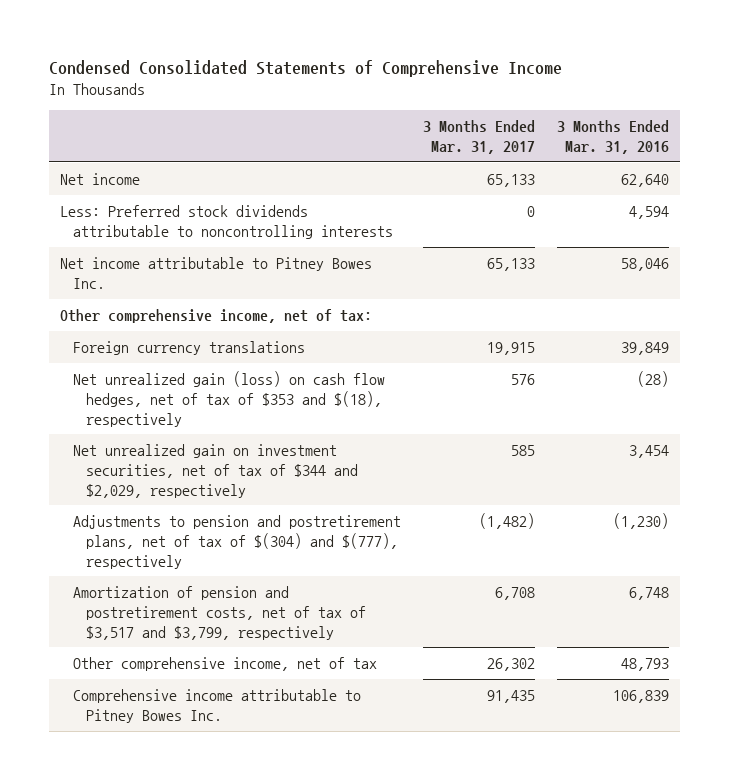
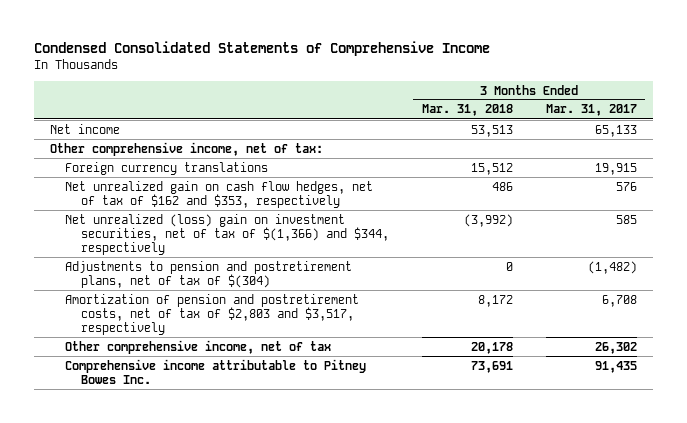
[557,120,670,154] 3 Months Ended Mar. 31, 2016 -> none
none -> [421,104,513,117] Mar. 31, 2018
[60,204,394,239] Less: Preferred stock dividends attributable to noncontrolling interests -> none
[60,256,373,289] Net income attributable to Pitney Bowes Inc. -> none
[73,370,386,427] Net unrealized gain (loss) on cash flow hedges, net of tax of $353 and $(18), respectively -> [65,180,374,208] Net unrealized gain on cash flow hedges, net of tax of $162 and $353, respectively
[73,443,359,498] Net unrealized gain on investment securities, net of tax of $344 and $2,029, respectively -> [65,213,389,256] Net unrealized (loss) gain on investment securities, net of tax of $(1,366) and $344, respectively
[73,514,402,569] Adjustments to pension and postretirement plans, net of tax of $(304) and $(777), respectively -> [65,260,353,288] Adjustments to pension and postretirement plans, net of tax of $(304)
[73,585,367,640] Amortization of pension and postretirement costs, net of tax of $3,517 and $3,799, respectively -> [65,293,360,336] Amortization of pension and postretirement costs, net of tax of $2,803 and $3,517, respectively

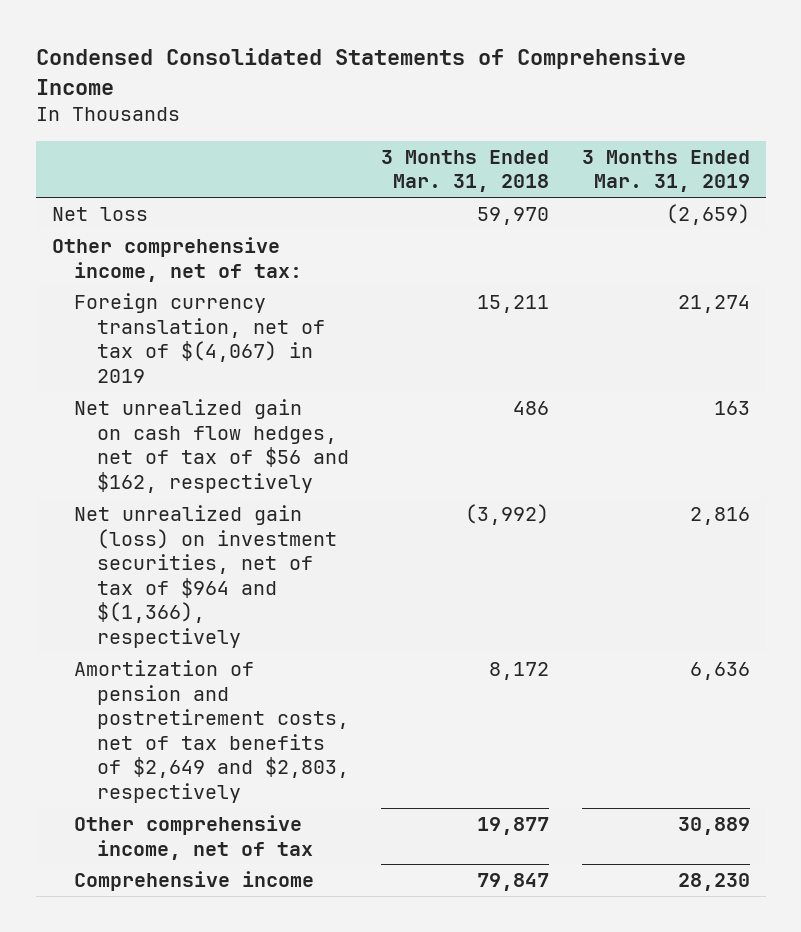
[545,104,637,117] Mar. 31, 2017 -> none
none -> [581,149,750,193] 3 Months Ended Mar. 31, 2019
[50,123,121,134] Net income -> [51,206,148,221] Net loss
[470,124,513,137] 53,513 -> [477,206,550,225] 59,970
[65,260,353,288] Adjustments to pension and postretirement plans, net of tax of $(304) -> none
[65,161,269,175] Foreign currency translations -> [74,292,326,383] Foreign currency translation, net of tax of $(4,067) in 2019
[470,162,513,175] 15,512 -> [477,294,550,313] 15,211
[65,180,374,208] Net unrealized gain on cash flow hedges, net of tax of $162 and $353, respectively -> [74,398,350,493] Net unrealized gain on cash flow hedges, net of tax of $56 and $162, respectively
[65,213,389,256] Net unrealized (loss) gain on investment securities, net of tax of $(1,366) and $344, respectively -> [74,504,338,648] Net unrealized gain (loss) on investment securities, net of tax of $964 and $(1,366), respectively
[65,293,360,336] Amortization of pension and postretirement costs, net of tax of $2,803 and $3,517, respectively -> [74,659,350,803] Amortization of pension and postretirement costs, net of tax benefits of $2,649 and $2,803, respectively
[470,341,513,354] 20,178 -> [477,816,550,835] 19,877
[65,358,367,384] Comprehensive income attributable to Pitney Bowes Inc. -> [74,870,315,891] Comprehensive income
[470,360,513,373] 73,691 -> [477,872,550,891] 79,847

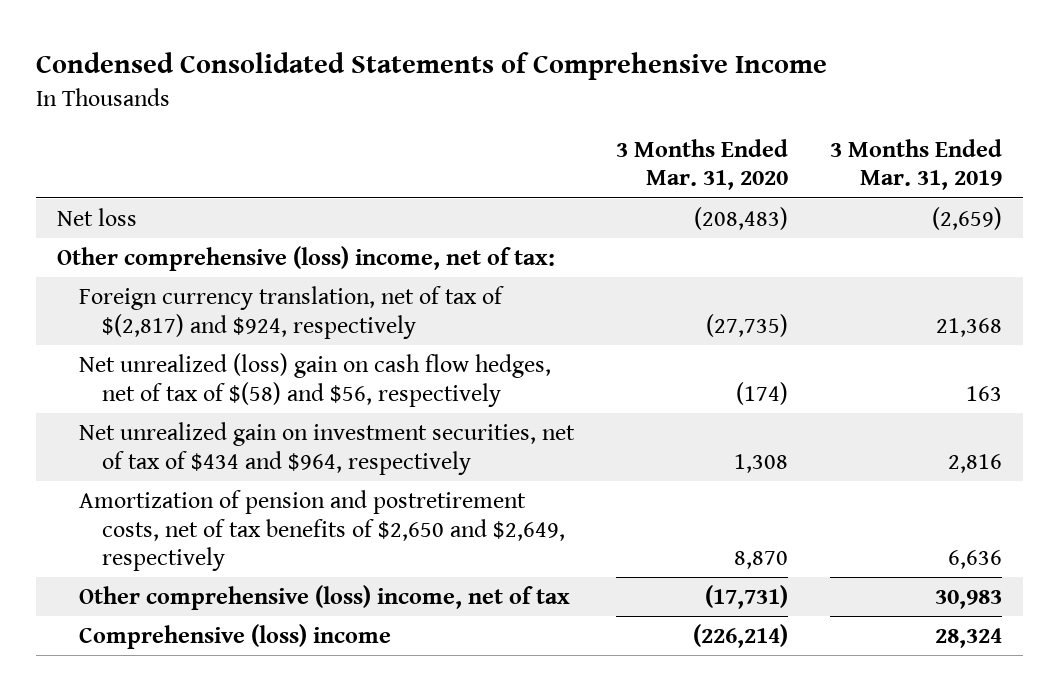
[381,149,550,193] 3 Months Ended Mar. 31, 2018 -> none
none -> [616,138,789,191] 3 Months Ended Mar. 31, 2020
[51,236,303,282] Other comprehensive income, net of tax: -> [56,246,555,272] Other comprehensive (loss) income, net of tax:
[74,292,326,383] Foreign currency translation, net of tax of $(4,067) in 2019 -> [79,286,505,339] Foreign currency translation, net of tax of $(2,817) and $924, respectively
[677,294,750,313] 21,274 -> [935,317,1002,337] 21,368
[74,398,350,493] Net unrealized gain on cash flow hedges, net of tax of $56 and $162, respectively -> [79,353,552,407] Net unrealized (loss) gain on cash flow hedges, net of tax of $(58) and $56, respectively
[74,504,338,648] Net unrealized gain (loss) on investment securities, net of tax of $964 and $(1,366), respectively -> [79,422,576,475] Net unrealized gain on investment securities, net of tax of $434 and $964, respectively
[74,659,350,803] Amortization of pension and postretirement costs, net of tax benefits of $2,649 and $2,803, respectively -> [79,490,566,572] Amortization of pension and postretirement costs, net of tax benefits of $2,650 and $2,649, respectively
[74,814,314,860] Other comprehensive income, net of tax -> [79,585,571,611] Other comprehensive (loss) income, net of tax
[677,816,750,835] 30,889 -> [934,590,1002,610] 30,983
[74,870,315,891] Comprehensive income -> [79,624,392,650] Comprehensive (loss) income
[677,872,750,891] 28,230 -> [934,628,1002,649] 28,324

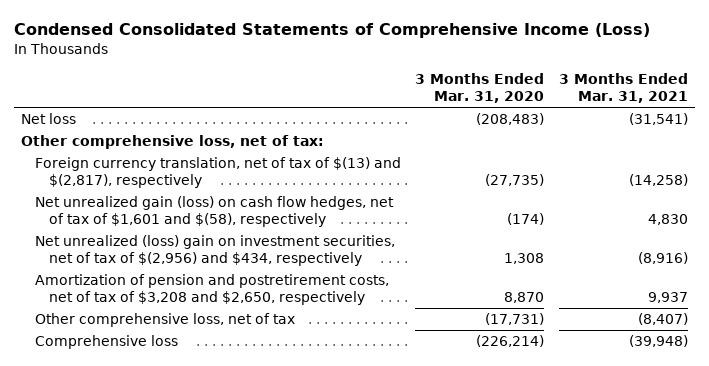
[35,52,827,81] Condensed Consolidated Statements of Comprehensive Income -> [13,23,650,39] Condensed Consolidated Statements of Comprehensive Income (Loss)
[829,138,1002,191] 3 Months Ended Mar. 31, 2019 -> none
none -> [558,72,688,104] 3 Months Ended Mar. 31, 2021
[56,246,555,272] Other comprehensive (loss) income, net of tax: -> [21,134,325,149] Other comprehensive loss, net of tax:
[79,286,505,339] Foreign currency translation, net of tax of $(2,817) and $924, respectively -> [35,156,402,189] Foreign currency translation, net of tax of $(13) and $(2,817), respectively
[79,353,552,407] Net unrealized (loss) gain on cash flow hedges, net of tax of $(58) and $56, respectively -> [35,195,395,228] Net unrealized gain (loss) on cash flow hedges, net of tax of $1,601 and $(58), respectively
[79,422,576,475] Net unrealized gain on investment securities, net of tax of $434 and $964, respectively -> [35,234,396,267] Net unrealized (loss) gain on investment securities, net of tax of $(2,956) and $434, respectively
[79,490,566,572] Amortization of pension and postretirement costs, net of tax benefits of $2,650 and $2,649, respectively -> [35,273,390,306] Amortization of pension and postretirement costs, net of tax of $3,208 and $2,650, respectively
[79,585,571,611] Other comprehensive (loss) income, net of tax -> [35,312,296,327] Other comprehensive loss, net of tax
[79,624,392,650] Comprehensive (loss) income -> [35,334,179,349] Comprehensive loss

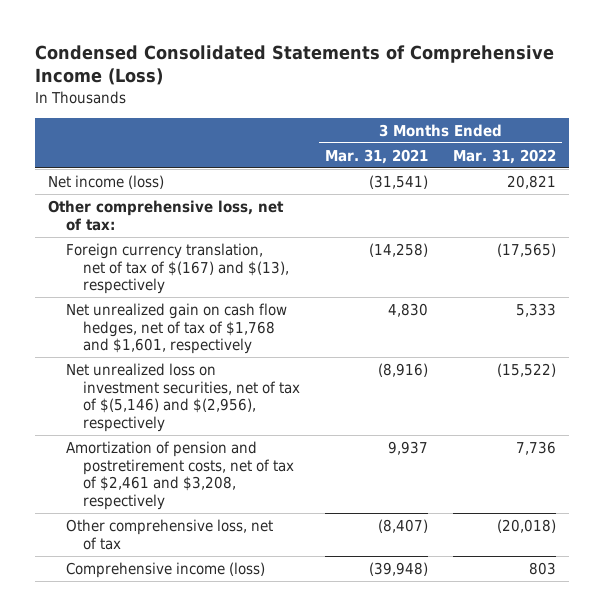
[415,72,545,104] 3 Months Ended Mar. 31, 2020 -> none
none -> [453,148,557,164] Mar. 31, 2022
[21,112,77,124] Net loss -> [47,174,164,189] Net income (loss)
[35,156,402,189] Foreign currency translation, net of tax of $(13) and $(2,817), respectively -> [65,242,290,295] Foreign currency translation, net of tax of $(167) and $(13), respectively
[35,195,395,228] Net unrealized gain (loss) on cash flow hedges, net of tax of $1,601 and $(58), respectively -> [65,302,287,355] Net unrealized gain on cash flow hedges, net of tax of $1,768 and $1,601, respectively
[35,234,396,267] Net unrealized (loss) gain on investment securities, net of tax of $(2,956) and $434, respectively -> [65,362,301,432] Net unrealized loss on investment securities, net of tax of $(5,146) and $(2,956), respectively
[35,273,390,306] Amortization of pension and postretirement costs, net of tax of $3,208 and $2,650, respectively -> [65,440,295,510] Amortization of pension and postretirement costs, net of tax of $2,461 and $3,208, respectively
[35,334,179,349] Comprehensive loss -> [65,561,265,578] Comprehensive income (loss)

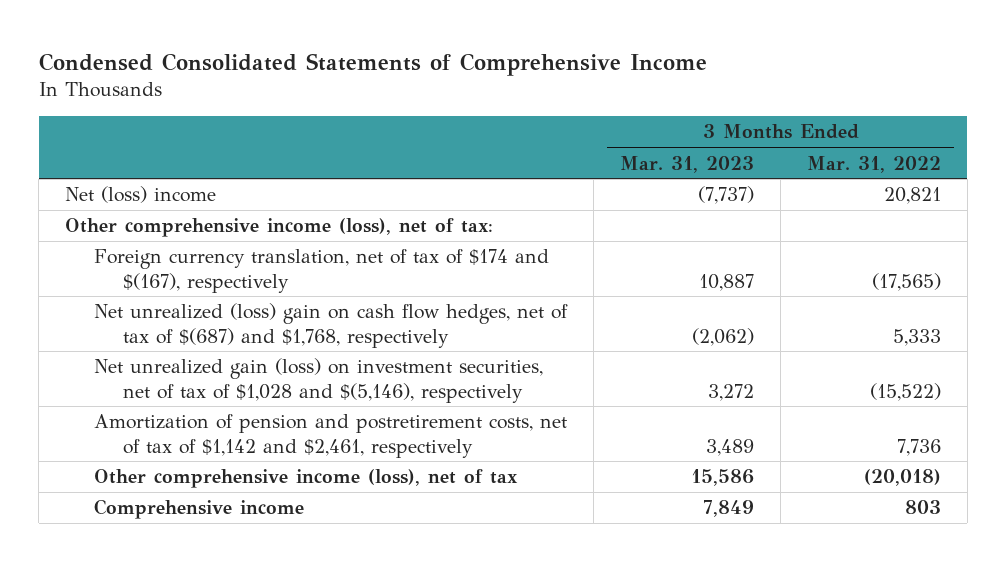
[35,44,555,86] Condensed Consolidated Statements of Comprehensive Income (Loss) -> [38,52,707,76] Condensed Consolidated Statements of Comprehensive Income
[325,148,429,164] Mar. 31, 2021 -> none
none -> [620,155,755,173] Mar. 31, 2023
[47,174,164,189] Net income (loss) -> [65,186,217,204] Net (loss) income
[47,199,284,231] Other comprehensive loss, net of tax: -> [65,218,494,238] Other comprehensive income (loss), net of tax:
[65,242,290,295] Foreign currency translation, net of tax of $(167) and $(13), respectively -> [94,249,550,293] Foreign currency translation, net of tax of $174 and $(167), respectively
[65,302,287,355] Net unrealized gain on cash flow hedges, net of tax of $1,768 and $1,601, respectively -> [94,303,569,348] Net unrealized (loss) gain on cash flow hedges, net of tax of $(687) and $1,768, respectively
[65,362,301,432] Net unrealized loss on investment securities, net of tax of $(5,146) and $(2,956), respectively -> [94,358,544,403] Net unrealized gain (loss) on investment securities, net of tax of $1,028 and $(5,146), respectively
[65,440,295,510] Amortization of pension and postretirement costs, net of tax of $2,461 and $3,208, respectively -> [94,414,568,458] Amortization of pension and postretirement costs, net of tax of $1,142 and $2,461, respectively
[65,518,273,550] Other comprehensive loss, net of tax -> [94,469,519,489] Other comprehensive income (loss), net of tax
[65,561,265,578] Comprehensive income (loss) -> [94,499,305,520] Comprehensive income

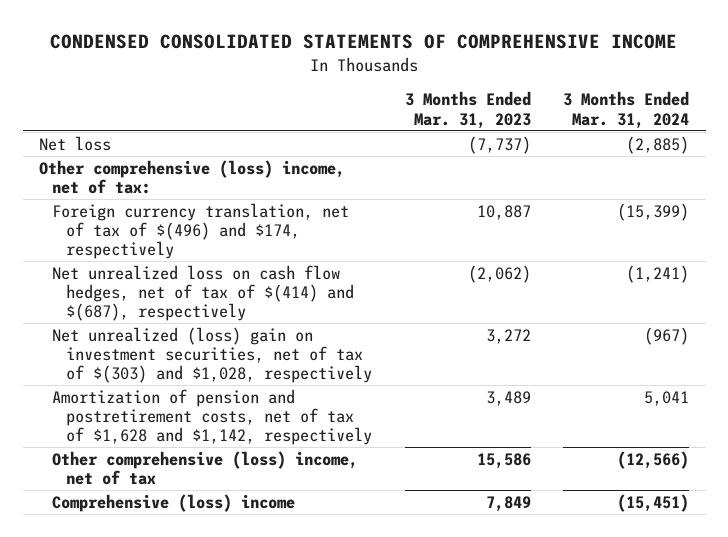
[38,52,707,76] Condensed Consolidated Statements of Comprehensive Income -> [50,34,678,50] CONDENSED CONSOLIDATED STATEMENTS OF COMPREHENSIVE INCOME
[806,155,941,173] Mar. 31, 2022 -> none
none -> [563,91,690,129] 3 Months Ended Mar. 31, 2024
[65,186,217,204] Net (loss) income -> [38,135,111,151] Net loss
[65,218,494,238] Other comprehensive income (loss), net of tax: -> [38,159,345,194] Other comprehensive (loss) income, net of tax:
[94,249,550,293] Foreign currency translation, net of tax of $174 and $(167), respectively -> [52,202,350,260] Foreign currency translation, net of tax of $(496) and $174, respectively
[94,303,569,348] Net unrealized (loss) gain on cash flow hedges, net of tax of $(687) and $1,768, respectively -> [52,264,354,322] Net unrealized loss on cash flow hedges, net of tax of $(414) and $(687), respectively
[94,358,544,403] Net unrealized gain (loss) on investment securities, net of tax of $1,028 and $(5,146), respectively -> [52,326,372,384] Net unrealized (loss) gain on investment securities, net of tax of $(303) and $1,028, respectively
[94,414,568,458] Amortization of pension and postretirement costs, net of tax of $1,142 and $2,461, respectively -> [52,388,372,446] Amortization of pension and postretirement costs, net of tax of $1,628 and $1,142, respectively
[94,469,519,489] Other comprehensive income (loss), net of tax -> [52,450,359,485] Other comprehensive (loss) income, net of tax
[94,499,305,520] Comprehensive income -> [52,493,296,512] Comprehensive (loss) income

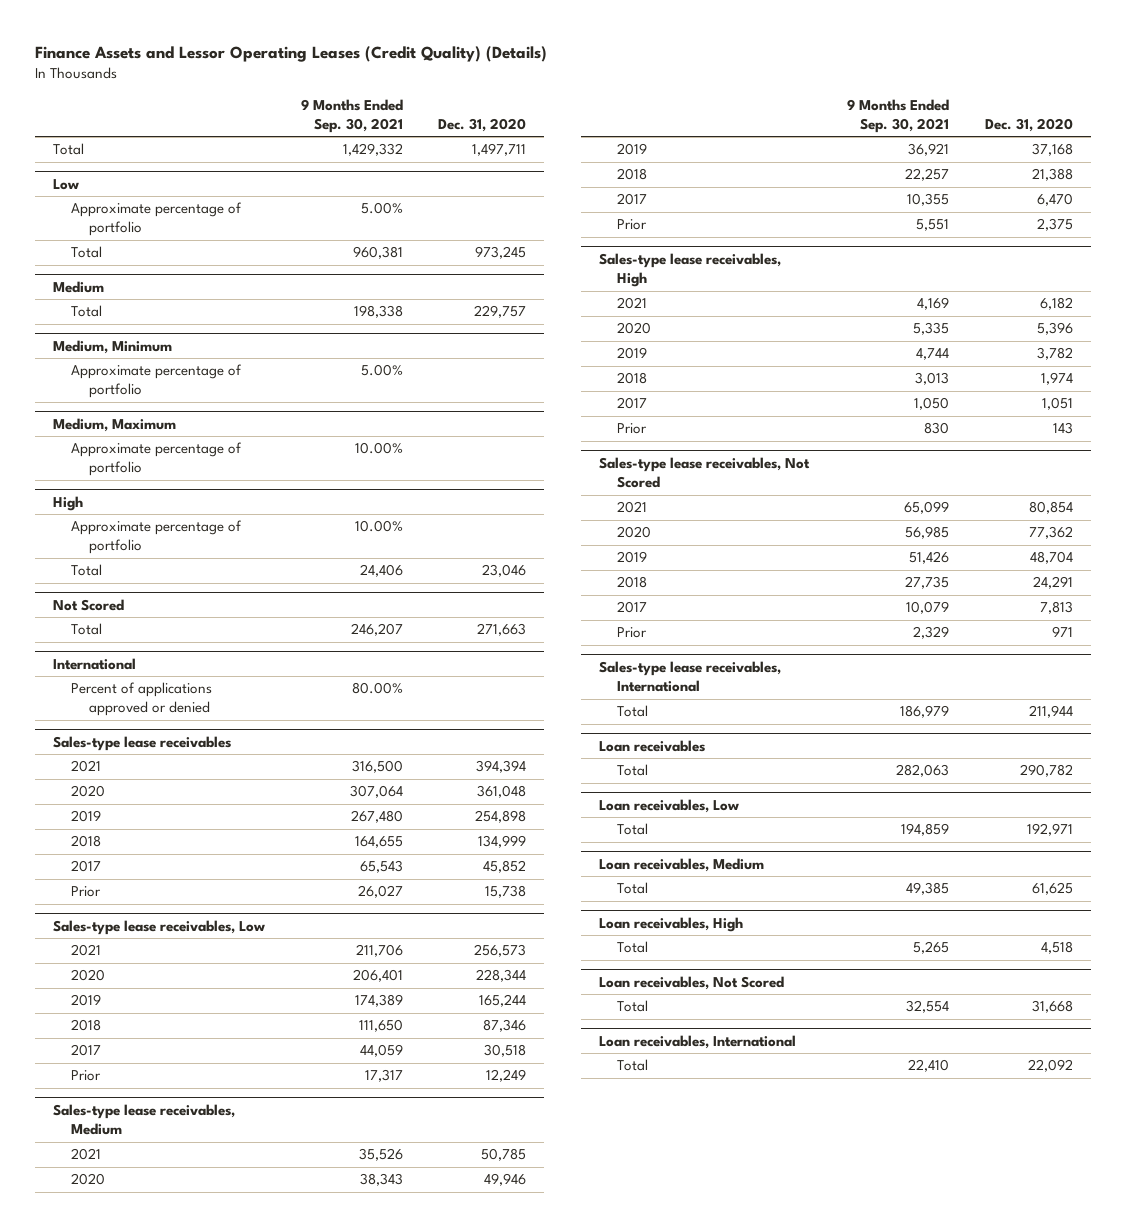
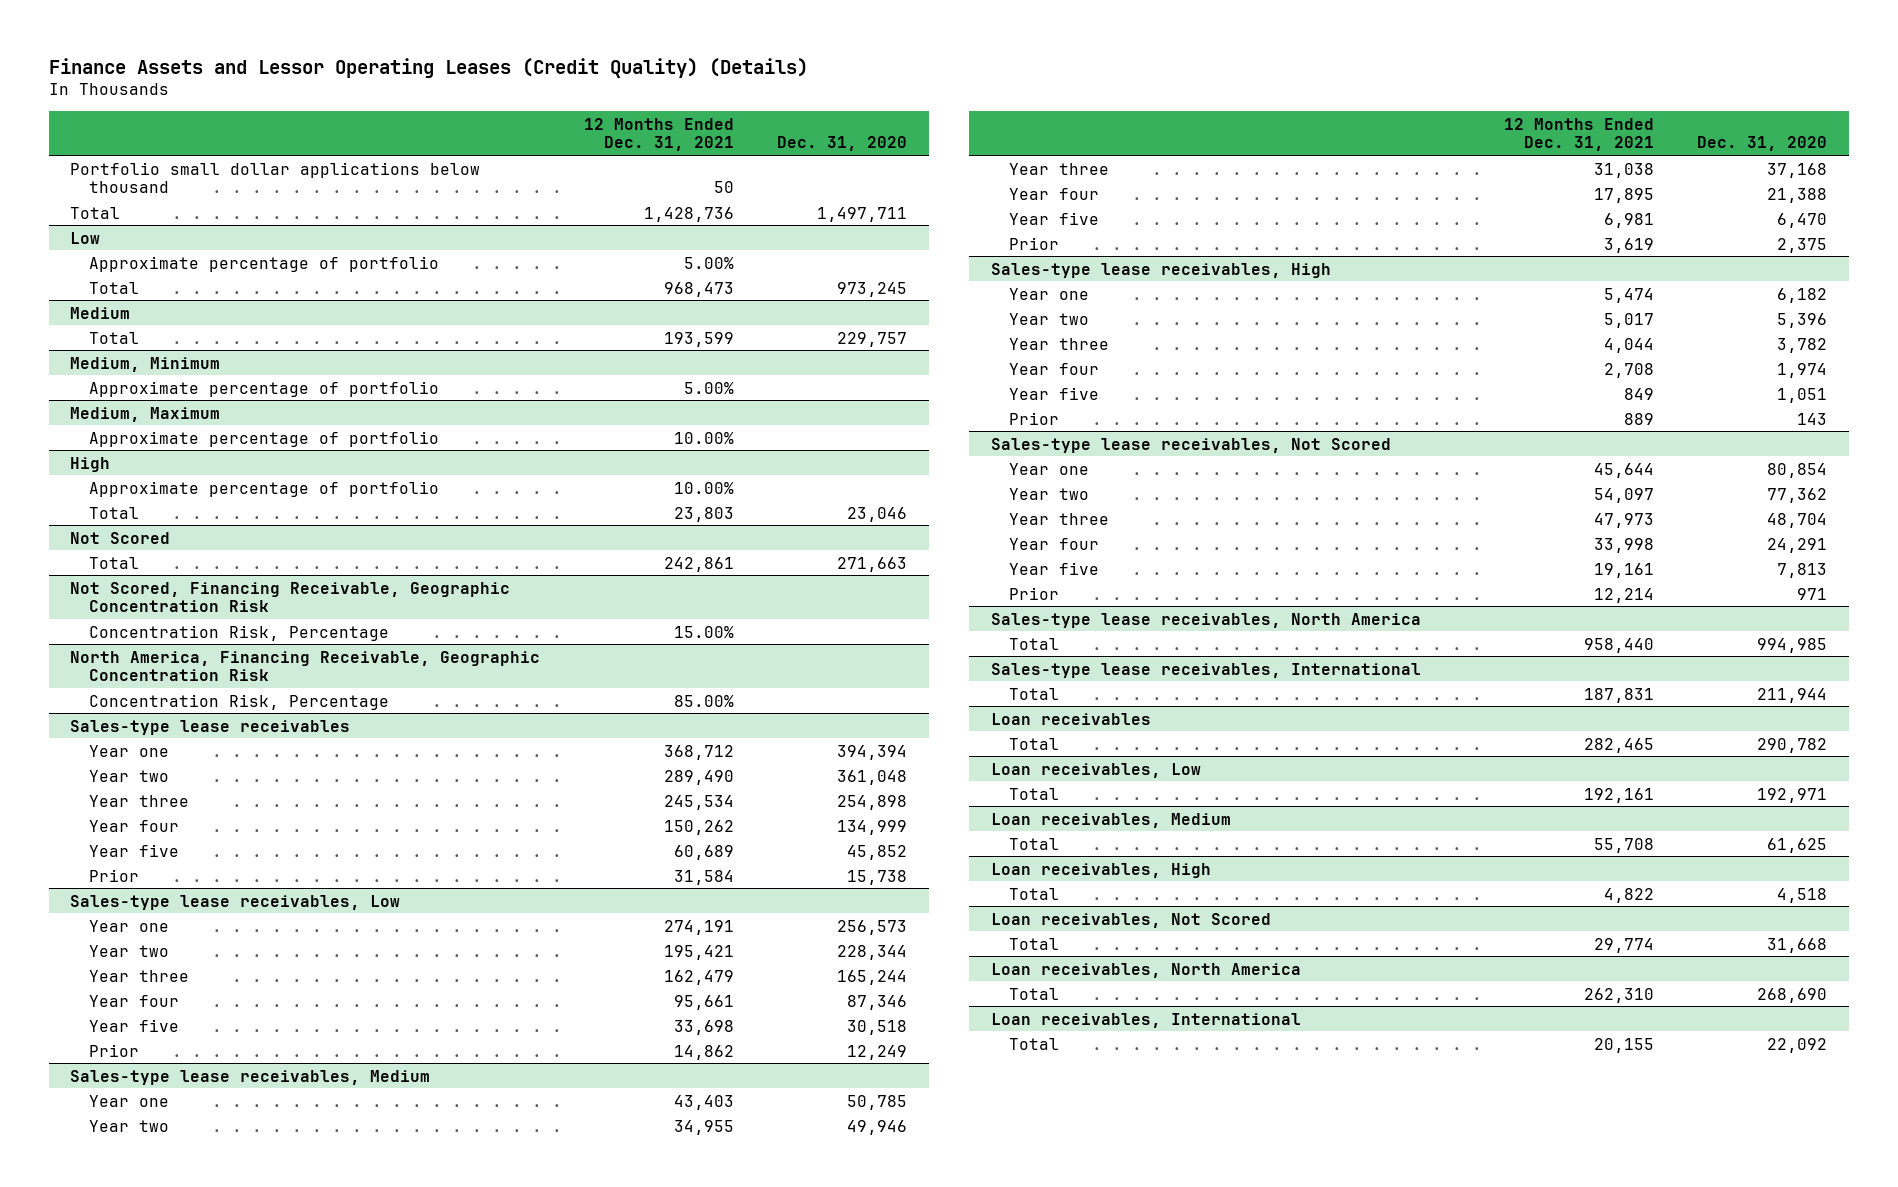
[300,98,403,133] 9 Months Ended Sep. 30, 2021 -> none
none -> [583,117,734,152] 12 Months Ended Dec. 31, 2021
none -> [70,161,481,194] Portfolio small dollar applications below thousand
[52,657,136,670] International -> none
[70,682,212,717] Percent of applications approved or denied -> none
none -> [70,581,511,613] Not Scored, Financing Receivable, Geographic Concentration Risk
none -> [88,624,389,641] Concentration Risk, Percentage
none -> [70,650,541,682] North America, Financing Receivable, Geographic Concentration Risk
none -> [88,693,389,710] Concentration Risk, Percentage
[70,760,101,773] 2021 -> [88,744,169,757] Year one
[70,785,105,798] 2020 -> [88,769,169,782] Year two
[70,810,101,823] 2019 -> [88,794,189,807] Year three
[70,835,101,848] 2018 -> [88,819,179,832] Year four
[70,860,101,873] 2017 -> [88,843,179,857] Year five
[70,944,101,957] 2021 -> [88,919,169,932] Year one
[70,969,105,982] 2020 -> [88,944,169,957] Year two
[70,994,101,1007] 2019 -> [88,969,189,982] Year three
[70,1019,101,1032] 2018 -> [88,994,179,1007] Year four
[70,1044,101,1057] 2017 -> [88,1018,179,1032] Year five
[70,1148,101,1161] 2021 -> [88,1094,169,1107] Year one
[70,1173,105,1186] 2020 -> [88,1119,169,1132] Year two
[617,143,648,156] 2019 -> [1009,162,1110,175] Year three
[617,168,648,181] 2018 -> [1009,187,1100,200] Year four
[617,193,648,206] 2017 -> [1009,211,1100,225] Year five
[617,297,648,310] 2021 -> [1009,287,1090,300] Year one
[617,322,652,335] 2020 -> [1009,312,1090,325] Year two
[617,347,648,360] 2019 -> [1009,337,1110,350] Year three
[617,372,648,385] 2018 -> [1009,362,1100,375] Year four
[617,397,648,410] 2017 -> [1009,386,1100,400] Year five
[617,501,648,514] 2021 -> [1009,462,1090,475] Year one
[617,526,652,539] 2020 -> [1009,487,1090,500] Year two
[617,551,648,564] 2019 -> [1009,512,1110,525] Year three
[617,576,648,589] 2018 -> [1009,537,1100,550] Year four
[617,601,648,614] 2017 -> [1009,561,1100,575] Year five
none -> [990,612,1421,628] Sales-type lease receivables, North America
none -> [1009,637,1060,650] Total
none -> [990,962,1301,978] Loan receivables, North America
none -> [1009,987,1060,1000] Total

